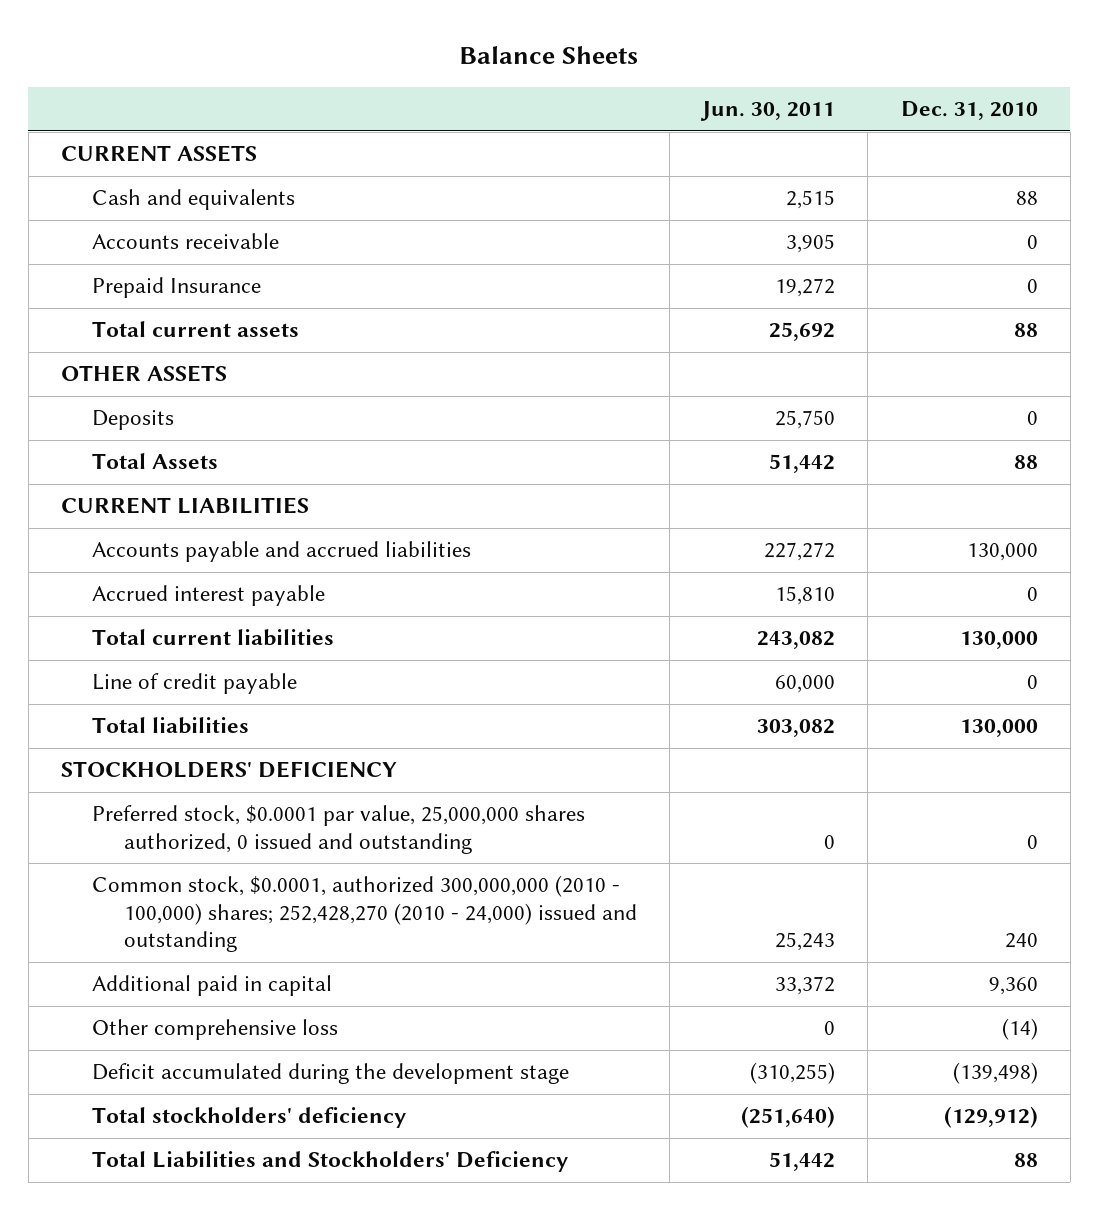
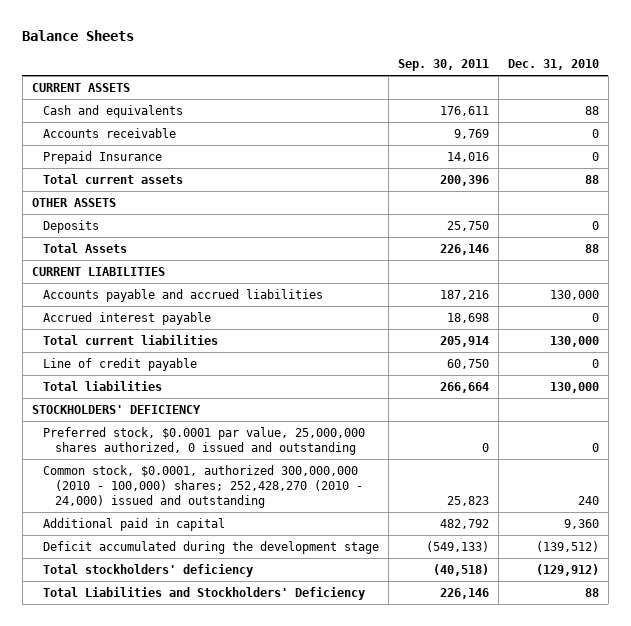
[700,101,836,122] Jun. 30, 2011 -> none
none -> [398,59,490,72] Sep. 30, 2011
[92,1019,339,1041] Other comprehensive loss -> none
[952,1062,1038,1085] (139,498) -> [535,540,599,552] (139,512)

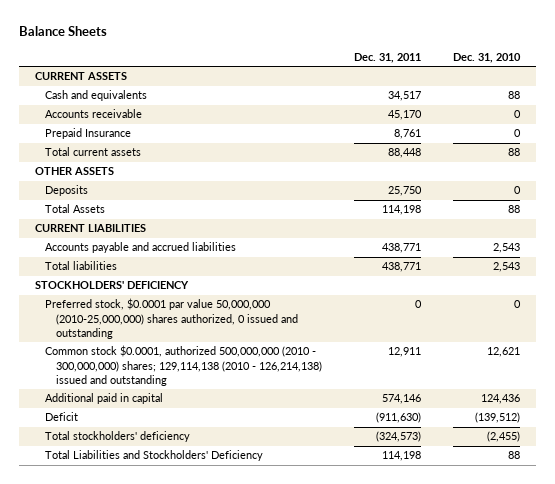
[398,59,490,72] Sep. 30, 2011 -> none
none -> [353,52,421,63] Dec. 31, 2011
[43,311,212,325] Accrued interest payable -> none
[43,334,219,345] Total current liabilities -> none
[43,357,198,371] Line of credit payable -> none
[549,289,599,300] 130,000 -> [492,243,520,254] 2,543
[549,381,599,393] 130,000 -> [492,262,520,273] 2,543
[43,426,366,455] Preferred stock, $0.0001 par value, 25,000,000 shares authorized, 0 issued and outstanding -> [45,298,298,339] Preferred stock, $0.0001 par value 50,000,000 (2010-25,000,000) shares authorized, 0 issued and outstanding
[43,464,364,508] Common stock, $0.0001, authorized 300,000,000 (2010 - 100,000) shares; 252,428,270 (2010 - 24,000) issued and outstanding -> [45,345,322,386] Common stock $0.0001, authorized 500,000,000 (2010 - 300,000,000) shares; 129,114,138 (2010 - 126,214,138) issued and outstanding
[577,495,599,505] 240 -> [486,347,520,358] 12,621
[563,518,599,529] 9,360 -> [480,394,520,405] 124,436
[43,540,380,554] Deficit accumulated during the development stage -> [45,412,79,422] Deficit
[535,563,599,576] (129,912) -> [486,431,520,443] (2,455)

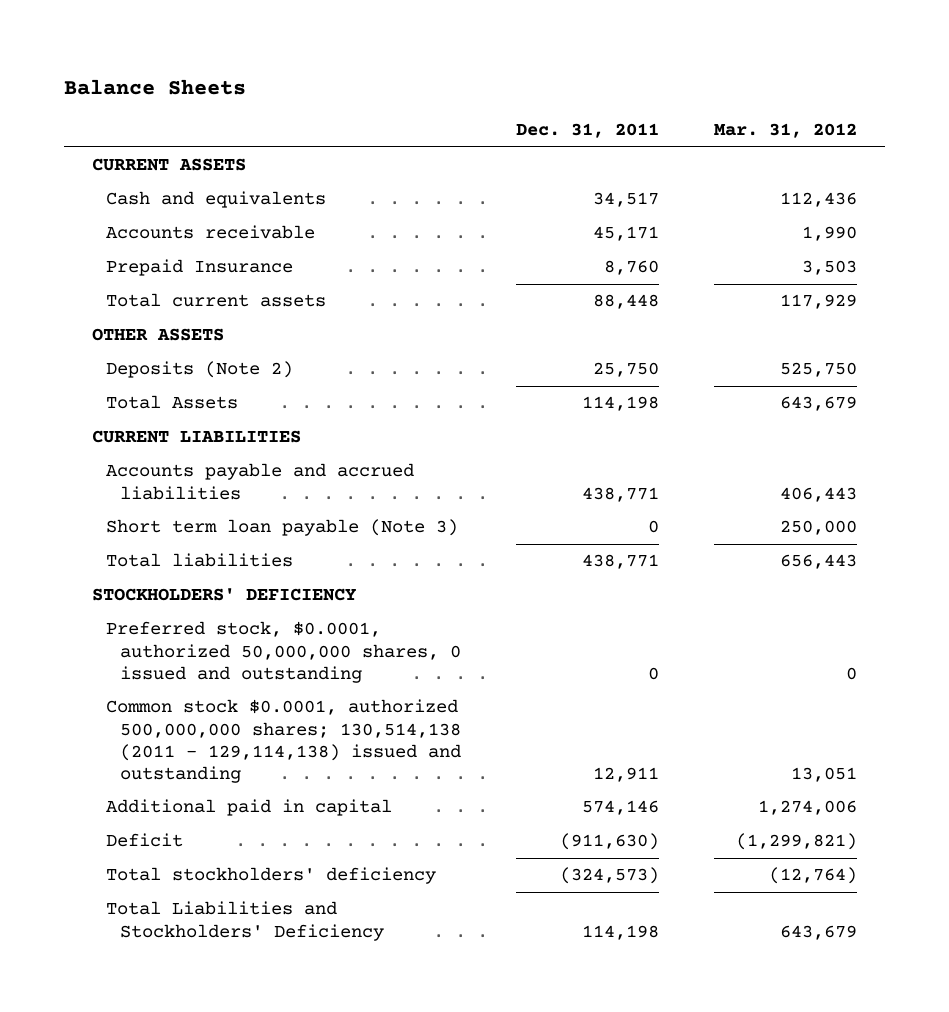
[452,52,521,63] Dec. 31, 2010 -> none
none -> [713,123,857,139] Mar. 31, 2012
[387,110,422,121] 45,170 -> [592,226,659,242] 45,171
[393,129,421,140] 8,761 -> [603,260,659,276] 8,760
[45,185,89,197] Deposits -> [105,361,293,379] Deposits (Note 2)
none -> [105,519,458,537] Short term loan payable (Note 3)
[45,298,298,339] Preferred stock, $0.0001 par value 50,000,000 (2010-25,000,000) shares authorized, 0 issued and outstanding -> [105,621,461,683] Preferred stock, $0.0001, authorized 50,000,000 shares, 0 issued and outstanding
[45,345,322,386] Common stock $0.0001, authorized 500,000,000 (2010 - 300,000,000) shares; 129,114,138 (2010 - 126,214,138) issued and outstanding -> [105,699,461,783] Common stock $0.0001, authorized 500,000,000 shares; 130,514,138 (2011 - 129,114,138) issued and outstanding

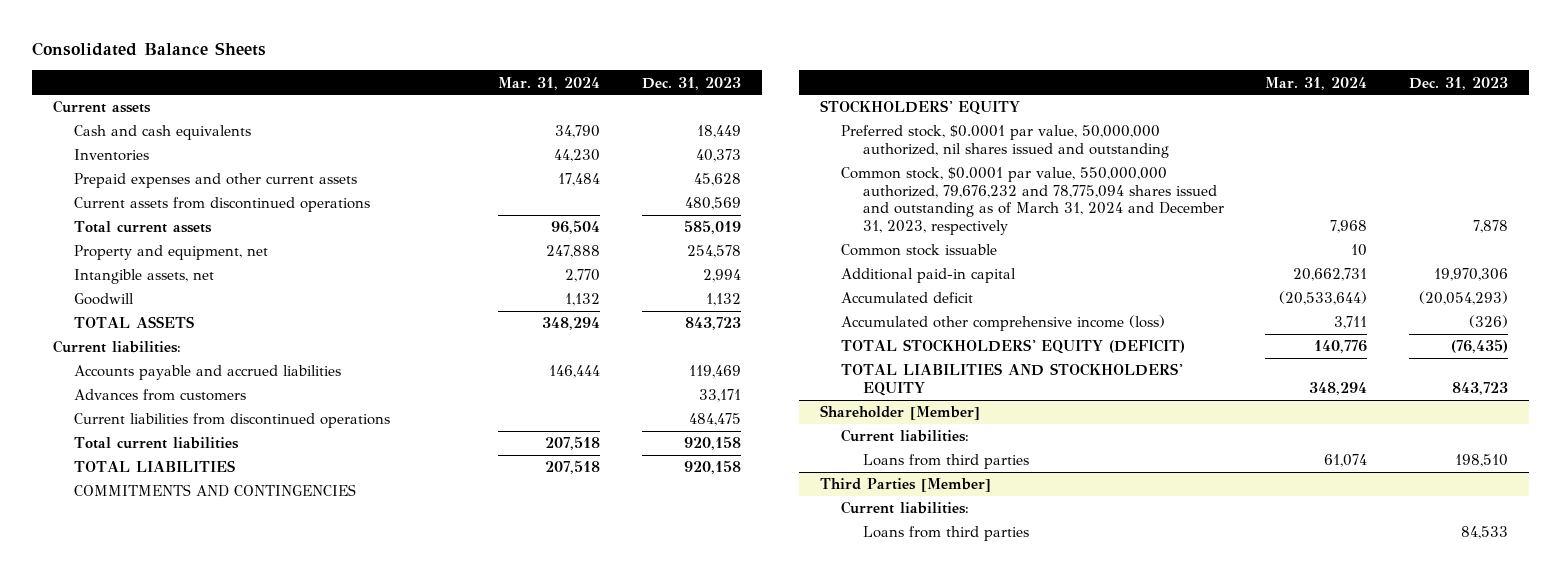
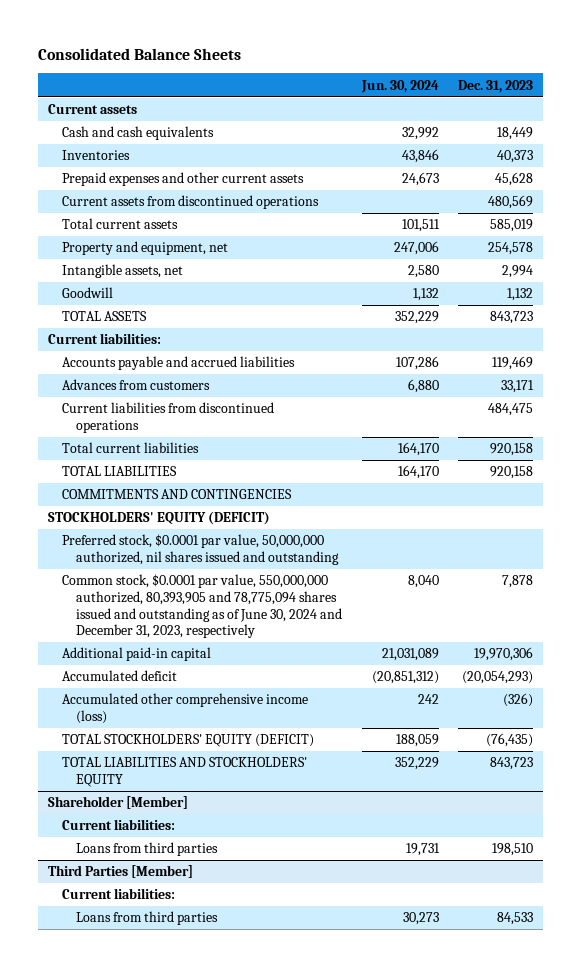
[498,76,601,90] Mar. 31, 2024 -> none
none -> [360,79,439,93] Jun. 30, 2024
[820,100,1021,116] STOCKHOLDERS' EQUITY -> [48,511,271,526] STOCKHOLDERS' EQUITY (DEFICIT)
[841,244,998,257] Common stock issuable -> none
[841,167,1224,236] Common stock, $0.0001 par value, 550,000,000 authorized, 79,676,232 and 78,775,094 shares issued and outstanding as of March 31, 2024 and December 31, 2023, respectively -> [62,574,343,639] Common stock, $0.0001 par value, 550,000,000 authorized, 80,393,905 and 78,775,094 shares issued and outstanding as of June 30, 2024 and December 31, 2023, respectively

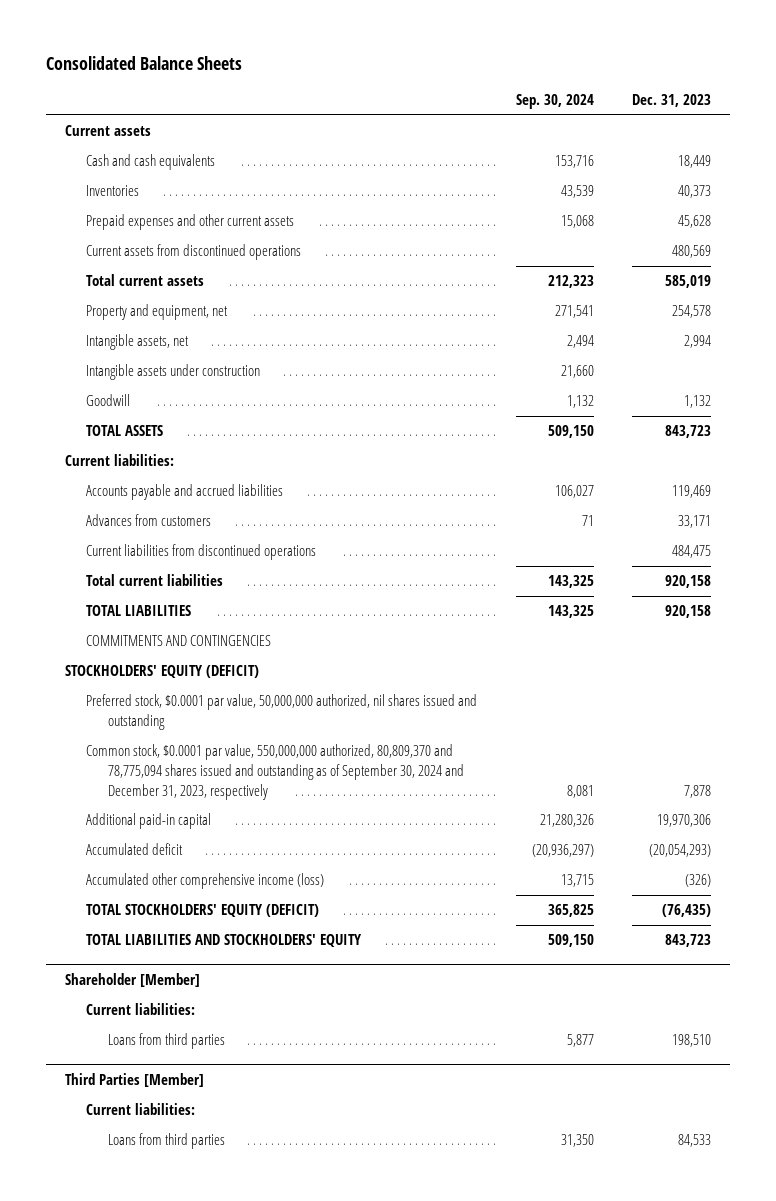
[360,79,439,93] Jun. 30, 2024 -> none
none -> [515,94,594,110] Sep. 30, 2024
none -> [86,364,261,381] Intangible assets under construction
[62,574,343,639] Common stock, $0.0001 par value, 550,000,000 authorized, 80,393,905 and 78,775,094 shares issued and outstanding as of June 30, 2024 and December 31, 2023, respectively -> [86,744,464,800] Common stock, $0.0001 par value, 550,000,000 authorized, 80,809,370 and 78,775,094 shares issued and outstanding as of September 30, 2024 and December 31, 2023, respectively

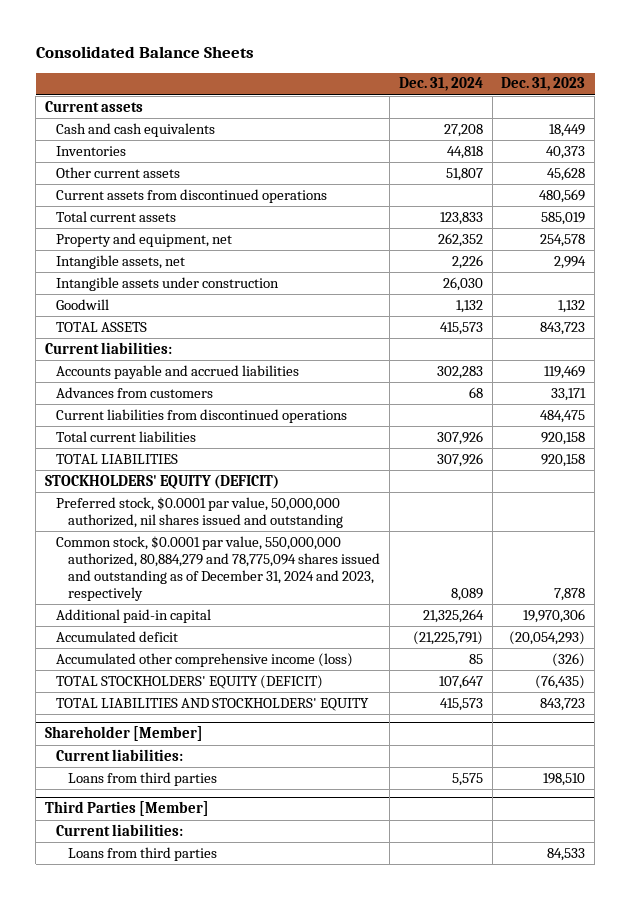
[515,94,594,110] Sep. 30, 2024 -> none
none -> [398,77,483,92] Dec. 31, 2024
[86,214,295,231] Prepaid expenses and other current assets -> [56,166,181,178] Other current assets
[86,635,272,647] COMMITMENTS AND CONTINGENCIES -> none
[86,744,464,800] Common stock, $0.0001 par value, 550,000,000 authorized, 80,809,370 and 78,775,094 shares issued and outstanding as of September 30, 2024 and December 31, 2023, respectively -> [56,535,380,601] Common stock, $0.0001 par value, 550,000,000 authorized, 80,884,279 and 78,775,094 shares issued and outstanding as of December 31, 2024 and 2023, respectively

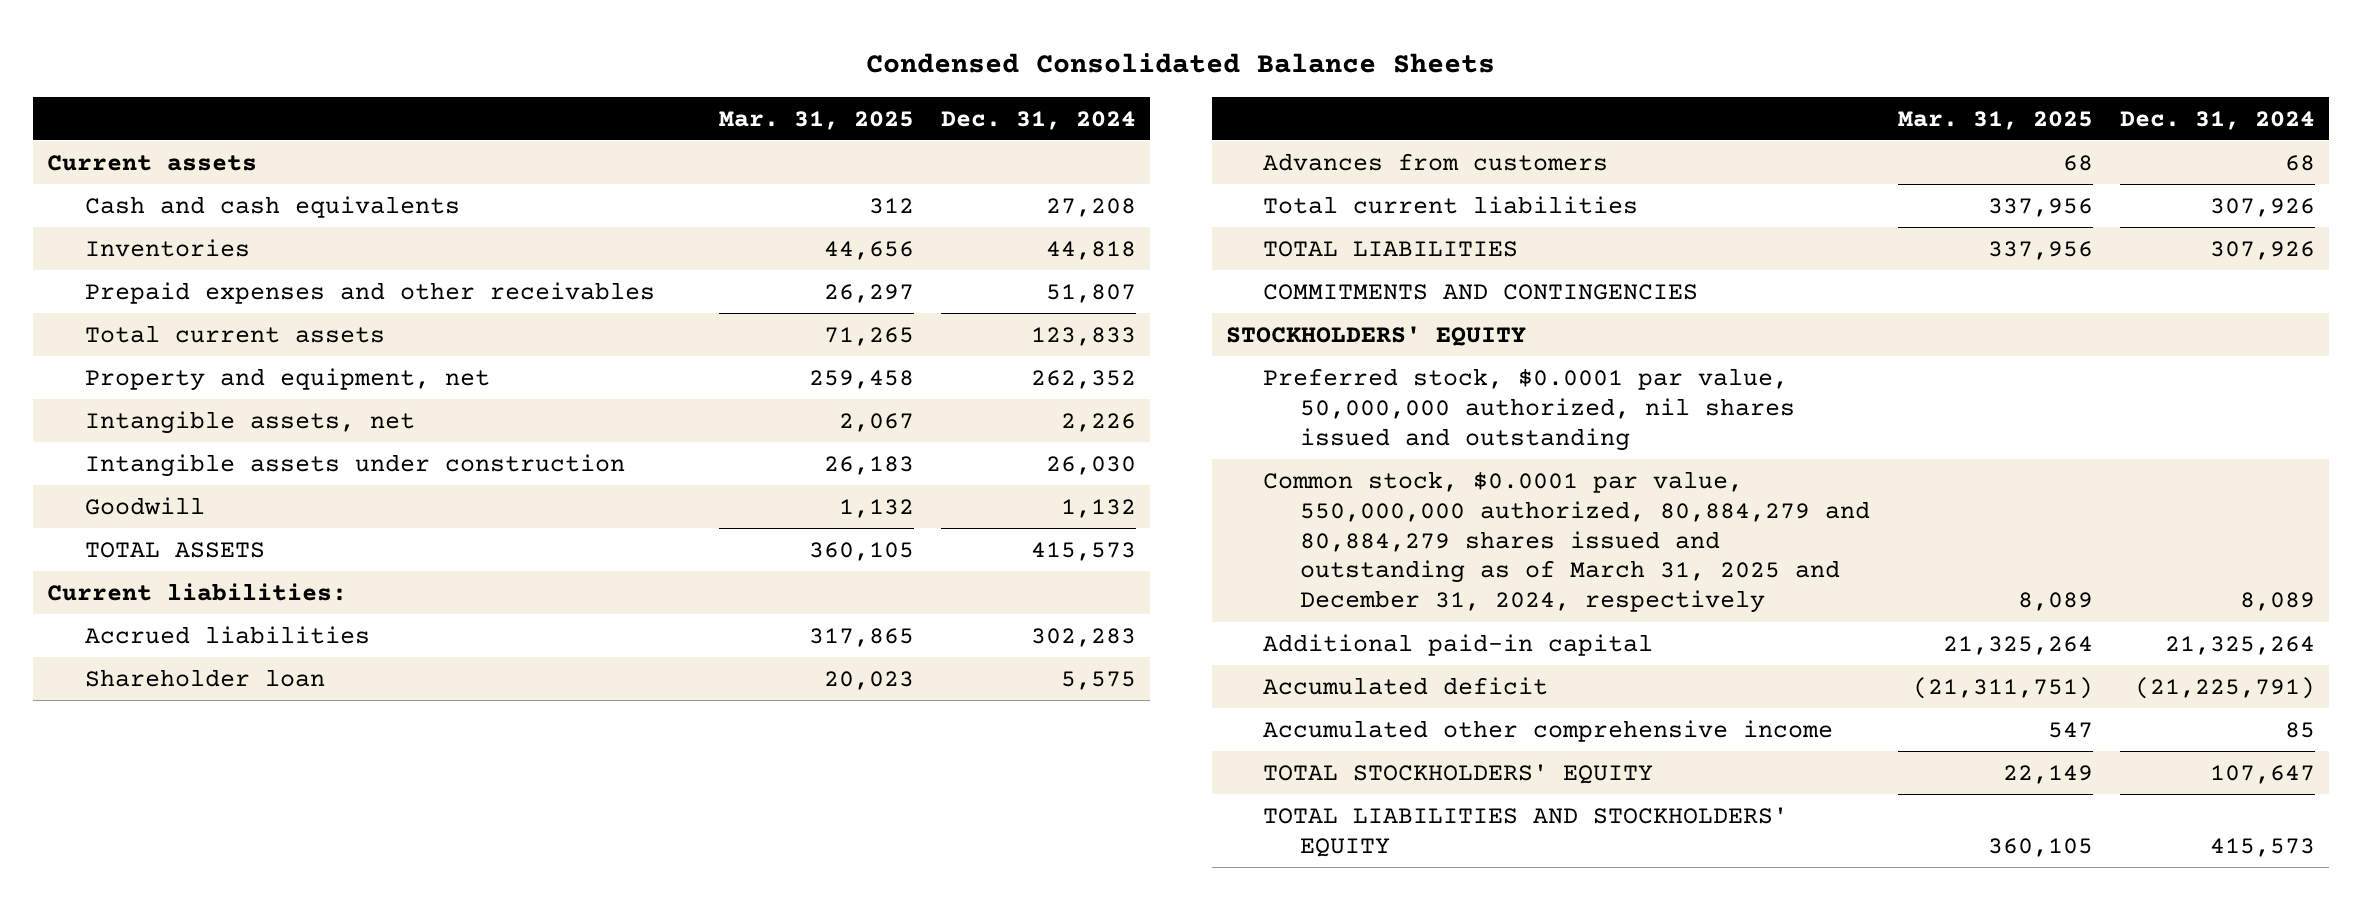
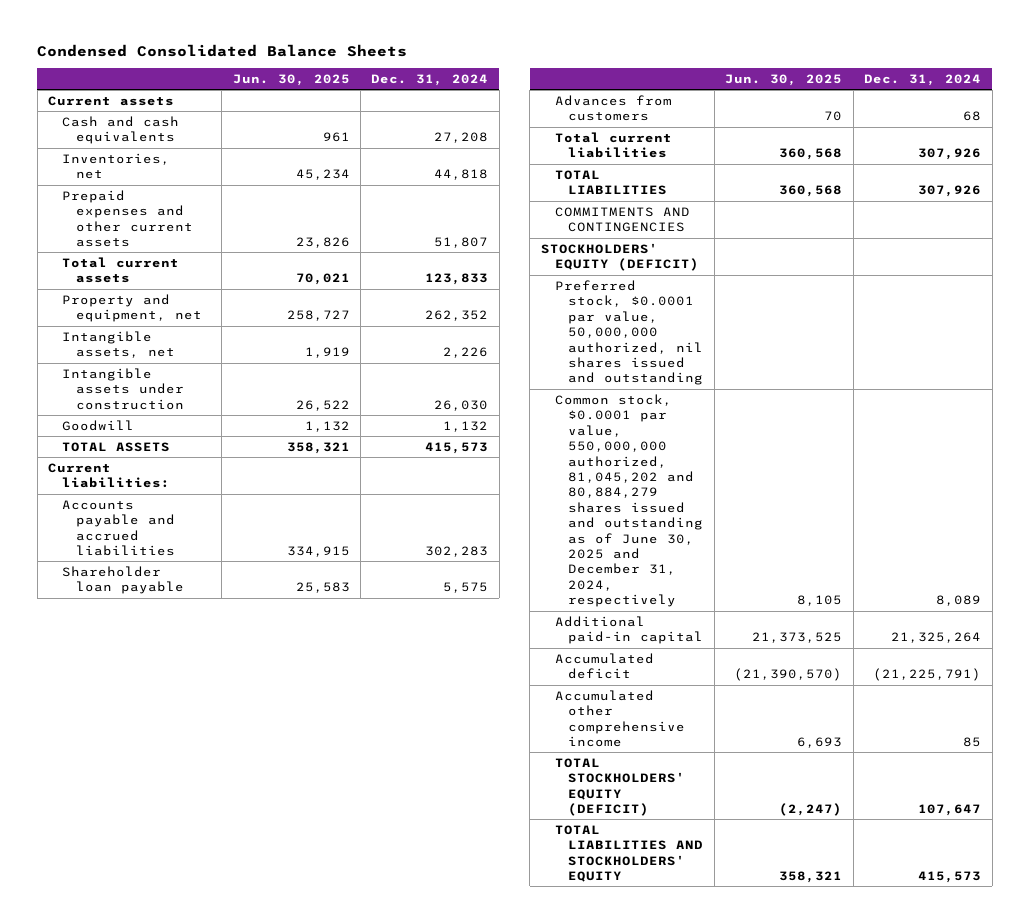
[719,110,915,130] Mar. 31, 2025 -> none
none -> [232,74,350,87] Jun. 30, 2025
[84,238,250,257] Inventories -> [61,152,170,180] Inventories, net
[84,281,655,304] Prepaid expenses and other receivables -> [61,189,193,248] Prepaid expenses and other current assets
[84,625,370,644] Accrued liabilities -> [61,499,175,557] Accounts payable and accrued liabilities
[84,668,325,687] Shareholder loan -> [61,565,184,595] Shareholder loan payable
[1225,325,1526,346] STOCKHOLDERS' EQUITY -> [540,242,699,272] STOCKHOLDERS' EQUITY (DEFICIT)
[1263,470,1871,614] Common stock, $0.0001 par value, 550,000,000 authorized, 80,884,279 and 80,884,279 shares issued and outstanding as of March 31, 2025 and December 31, 2024, respectively -> [554,393,704,608] Common stock, $0.0001 par value, 550,000,000 authorized, 81,045,202 and 80,884,279 shares issued and outstanding as of June 30, 2025 and December 31, 2024, respectively
[1263,763,1654,784] TOTAL STOCKHOLDERS' EQUITY -> [554,757,686,817] TOTAL STOCKHOLDERS' EQUITY (DEFICIT)

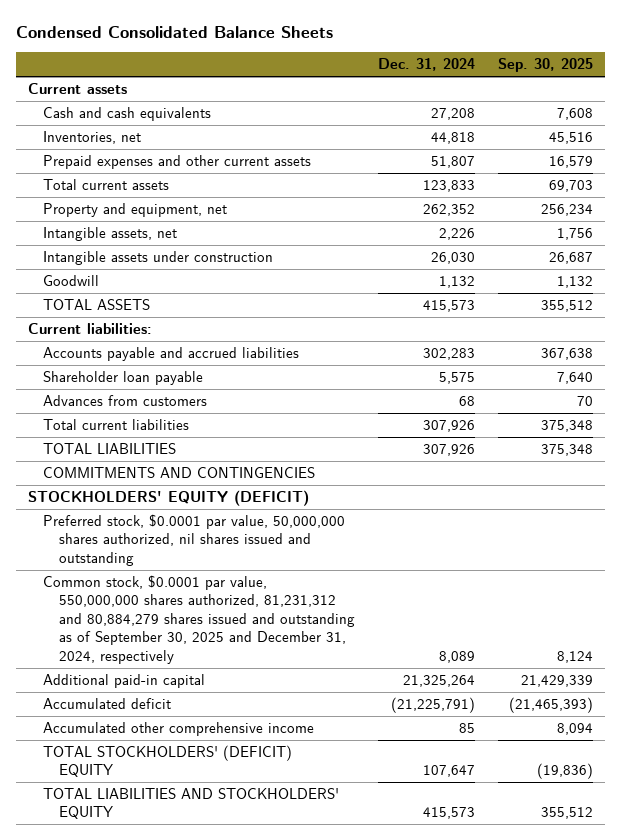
[232,74,350,87] Jun. 30, 2025 -> none
none -> [498,58,594,73] Sep. 30, 2025
[554,279,704,386] Preferred stock, $0.0001 par value, 50,000,000 authorized, nil shares issued and outstanding -> [43,513,346,566] Preferred stock, $0.0001 par value, 50,000,000 shares authorized, nil shares issued and outstanding
[554,393,704,608] Common stock, $0.0001 par value, 550,000,000 authorized, 81,045,202 and 80,884,279 shares issued and outstanding as of June 30, 2025 and December 31, 2024, respectively -> [43,574,356,664] Common stock, $0.0001 par value, 550,000,000 shares authorized, 81,231,312 and 80,884,279 shares issued and outstanding as of September 30, 2025 and December 31, 2024, respectively
[554,757,686,817] TOTAL STOCKHOLDERS' EQUITY (DEFICIT) -> [43,744,293,778] TOTAL STOCKHOLDERS' (DEFICIT) EQUITY

